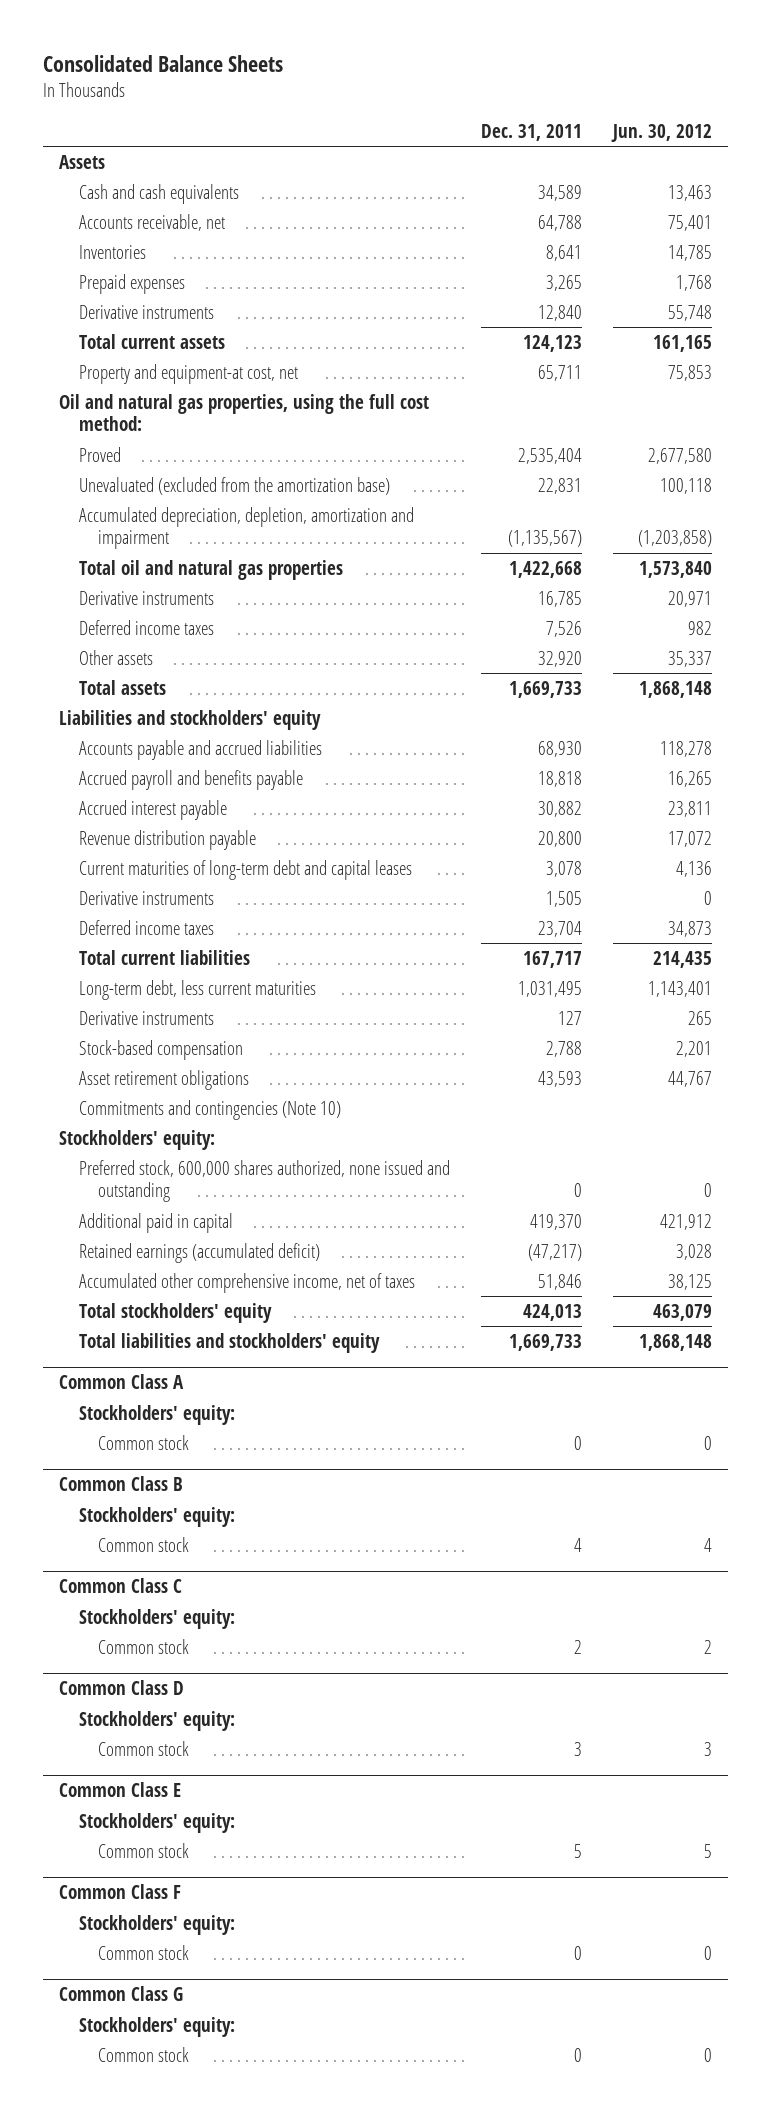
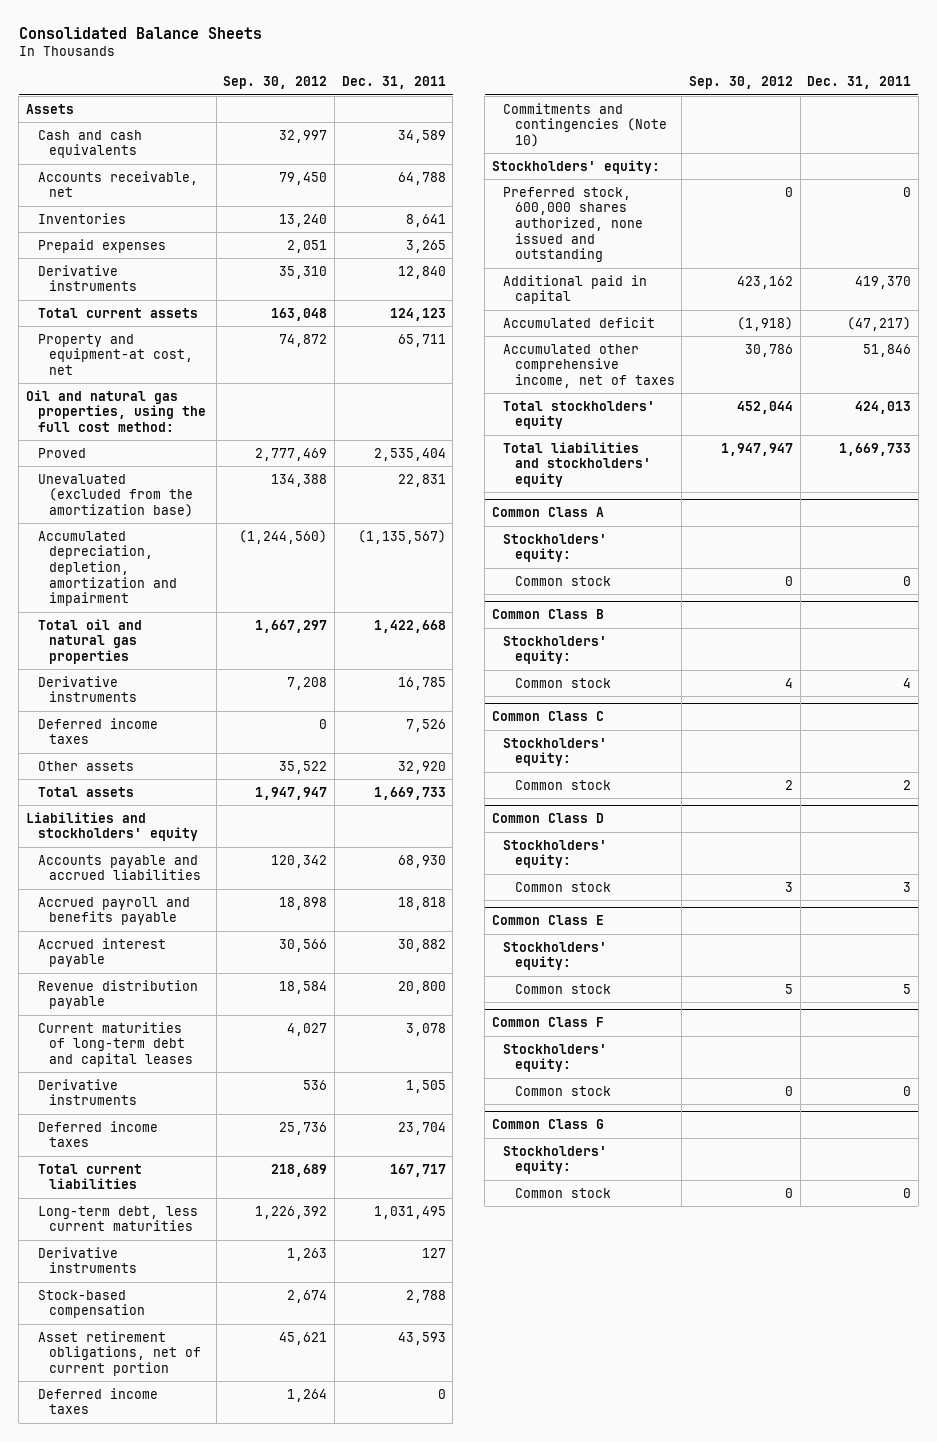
[611,123,713,142] Jun. 30, 2012 -> none
none -> [223,76,328,90] Sep. 30, 2012
[78,1069,249,1090] Asset retirement obligations -> [37,1330,202,1376] Asset retirement obligations, net of current portion
none -> [37,1387,158,1415] Deferred income taxes
[78,1242,320,1263] Retained earnings (accumulated deficit) -> [503,316,656,328] Accumulated deficit

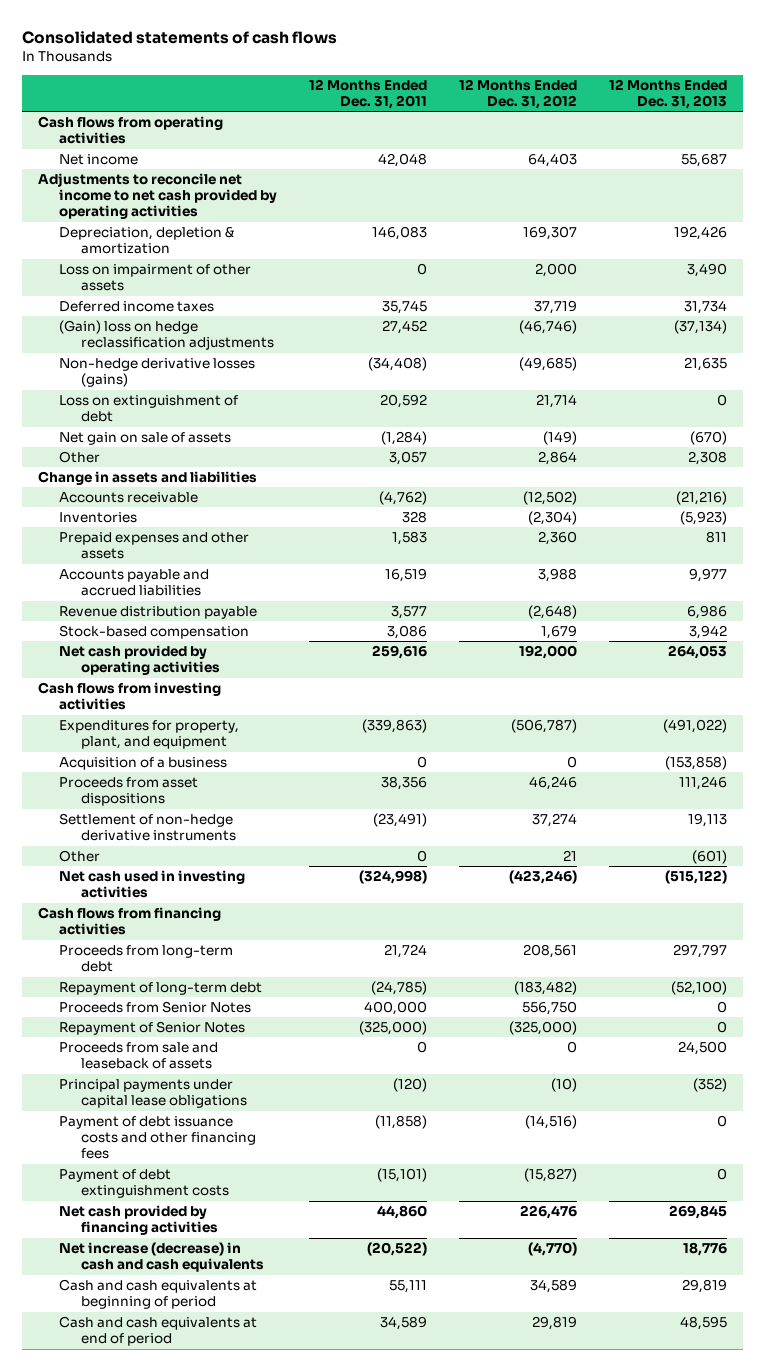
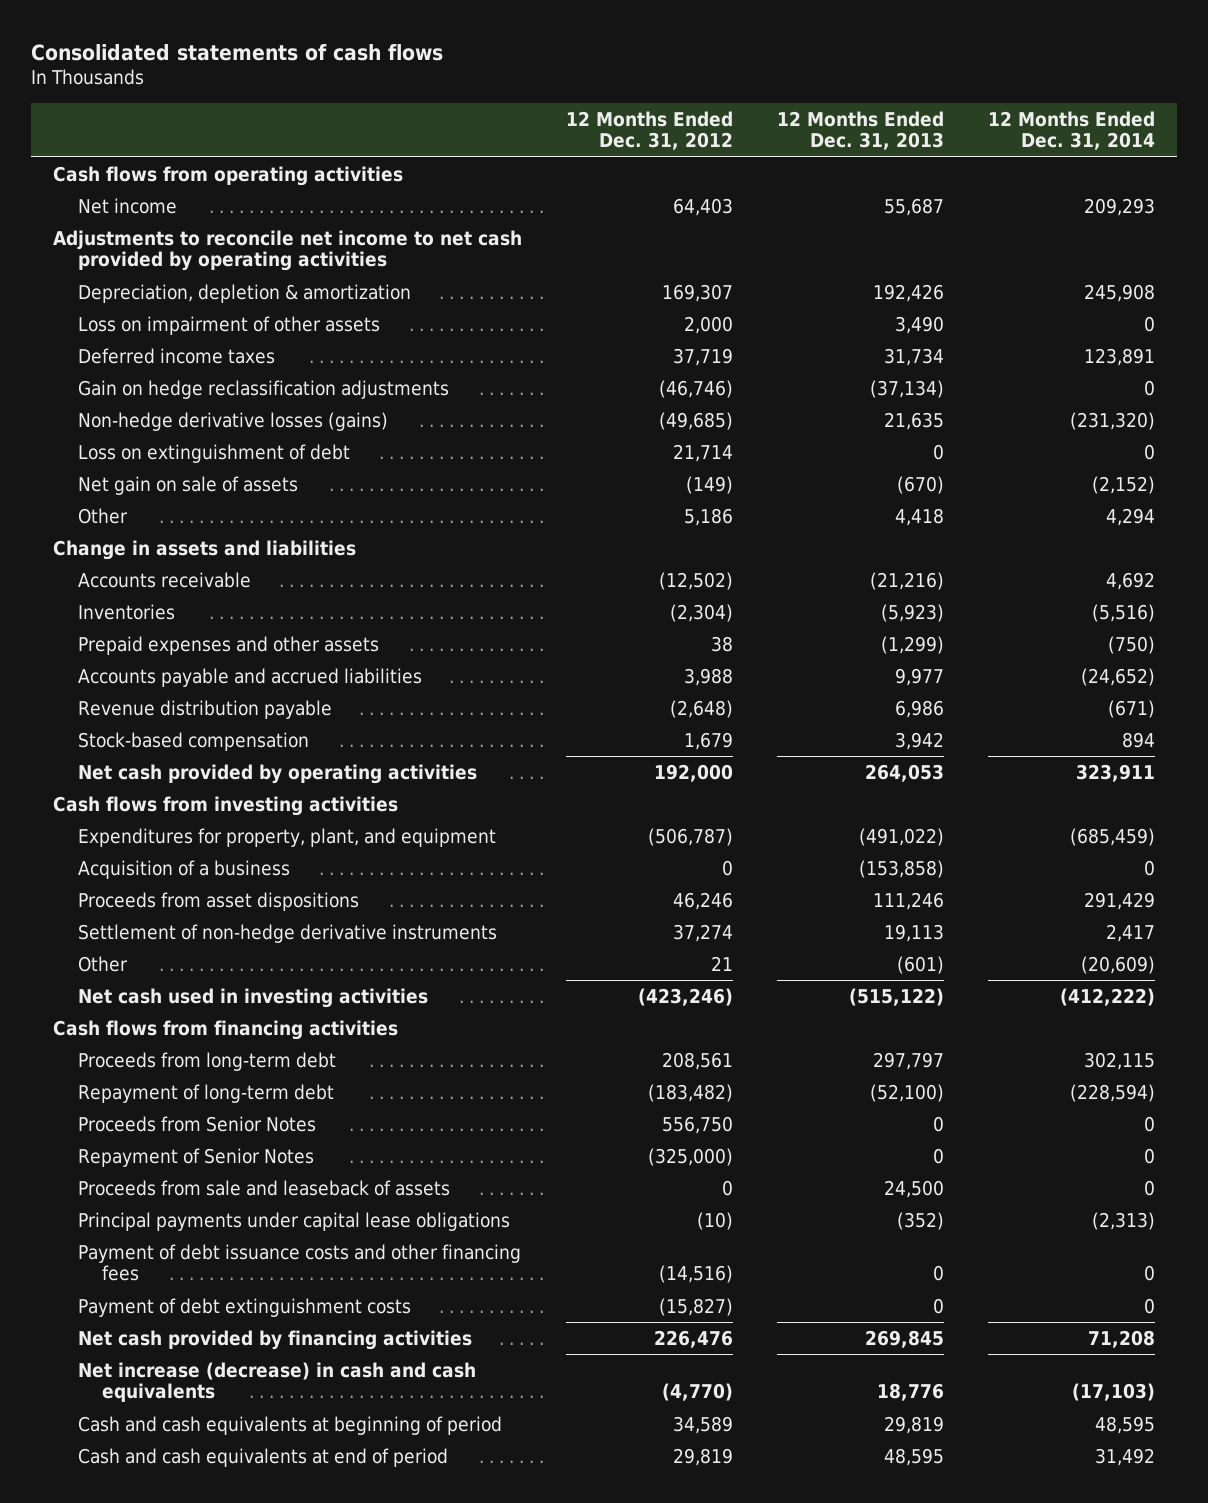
[309,79,428,110] 12 Months Ended Dec. 31, 2011 -> none
none -> [988,110,1156,151] 12 Months Ended Dec. 31, 2014
[59,320,274,351] (Gain) loss on hedge reclassification adjustments -> [77,379,449,399] Gain on hedge reclassification adjustments
[538,451,578,466] 2,864 -> [684,507,734,526] 5,186
[688,451,728,466] 2,308 -> [895,507,945,526] 4,418
[538,531,578,546] 2,360 -> [711,635,734,652] 38
[706,531,728,544] 811 -> [881,635,945,654] (1,299)

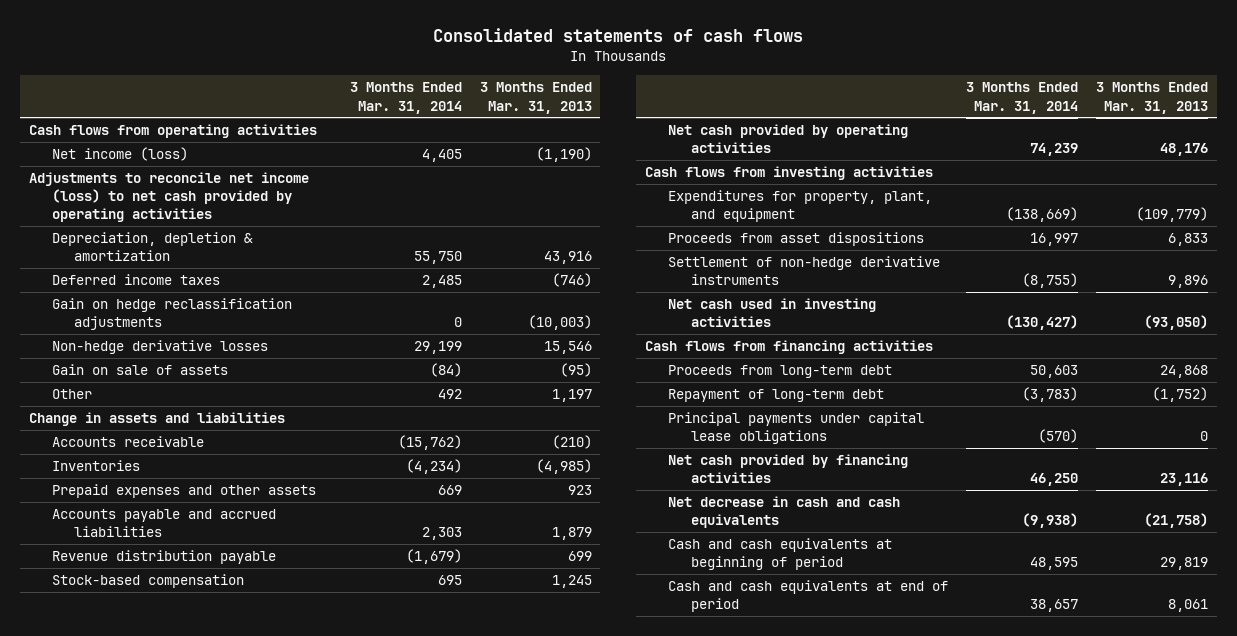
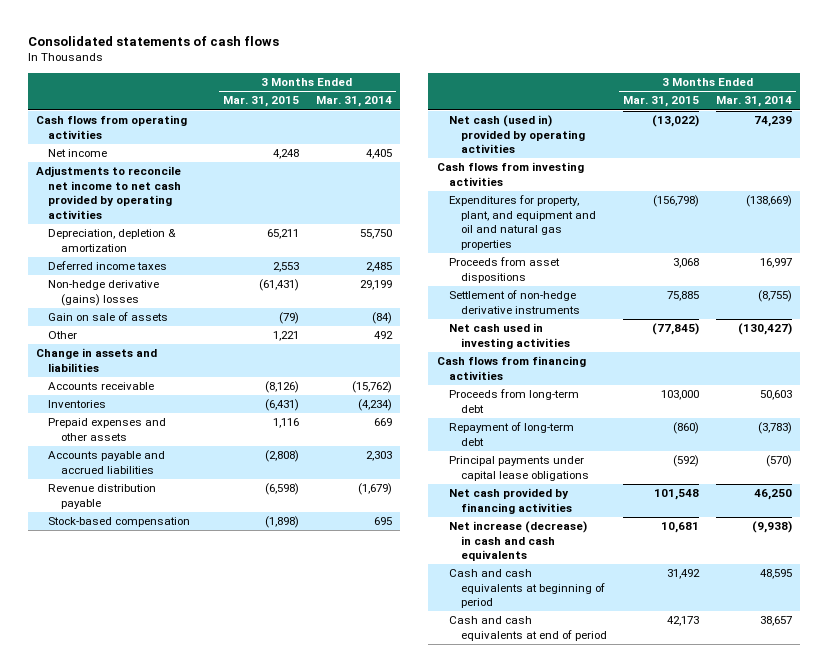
[479,82,592,114] 3 Months Ended Mar. 31, 2013 -> none
none -> [223,96,300,108] Mar. 31, 2015
[51,147,188,162] Net income (loss) -> [48,149,108,158] Net income
[28,172,309,223] Adjustments to reconcile net income (loss) to net cash provided by operating activities -> [36,166,182,219] Adjustments to reconcile net income to net cash provided by operating activities
[51,298,292,331] Gain on hedge reclassification adjustments -> none
[51,340,268,355] Non-hedge derivative losses -> [48,280,160,306] Non-hedge derivative (gains) losses
[667,124,908,154] Net cash provided by operating activities -> [448,115,585,154] Net cash (used in) provided by operating activities
[667,190,932,223] Expenditures for property, plant, and equipment -> [448,195,596,250] Expenditures for property, plant, and equipment and oil and natural gas properties
[667,496,900,529] Net decrease in cash and cash equivalents -> [448,521,587,562] Net increase (decrease) in cash and cash equivalents

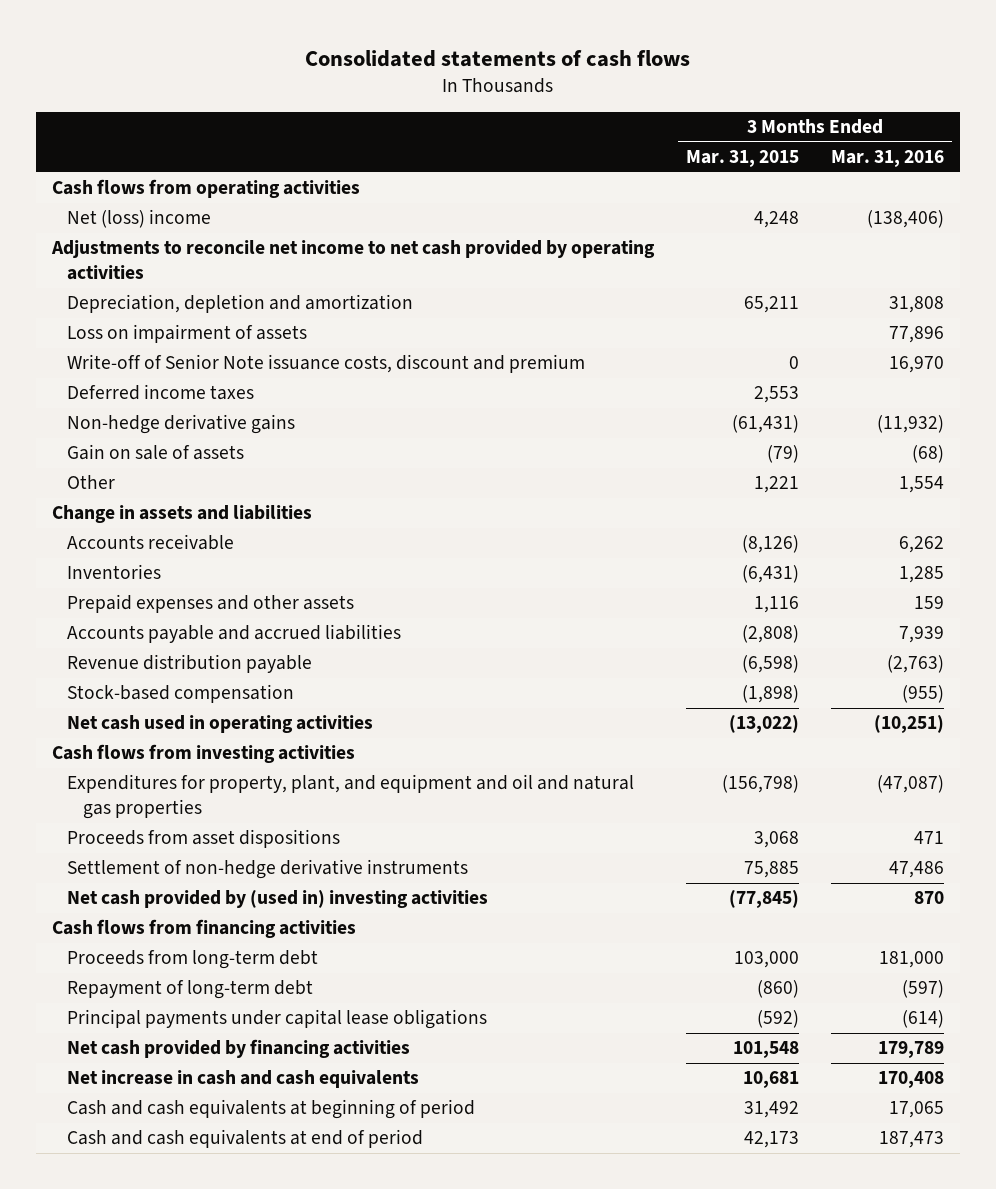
[315,96,392,108] Mar. 31, 2014 -> none
none -> [831,150,945,168] Mar. 31, 2016
[48,149,108,158] Net income -> [67,209,212,229] Net (loss) income
[48,229,177,252] Depreciation, depletion & amortization -> [67,294,414,314] Depreciation, depletion and amortization
none -> [67,324,308,344] Loss on impairment of assets
none -> [67,354,586,374] Write-off of Senior Note issuance costs, discount and premium
[48,280,160,306] Non-hedge derivative (gains) losses -> [67,414,296,435] Non-hedge derivative gains
[448,115,585,154] Net cash (used in) provided by operating activities -> [67,715,374,734] Net cash used in operating activities
[448,323,570,349] Net cash used in investing activities -> [67,890,489,909] Net cash provided by (used in) investing activities
[448,521,587,562] Net increase (decrease) in cash and cash equivalents -> [67,1070,420,1089] Net increase in cash and cash equivalents

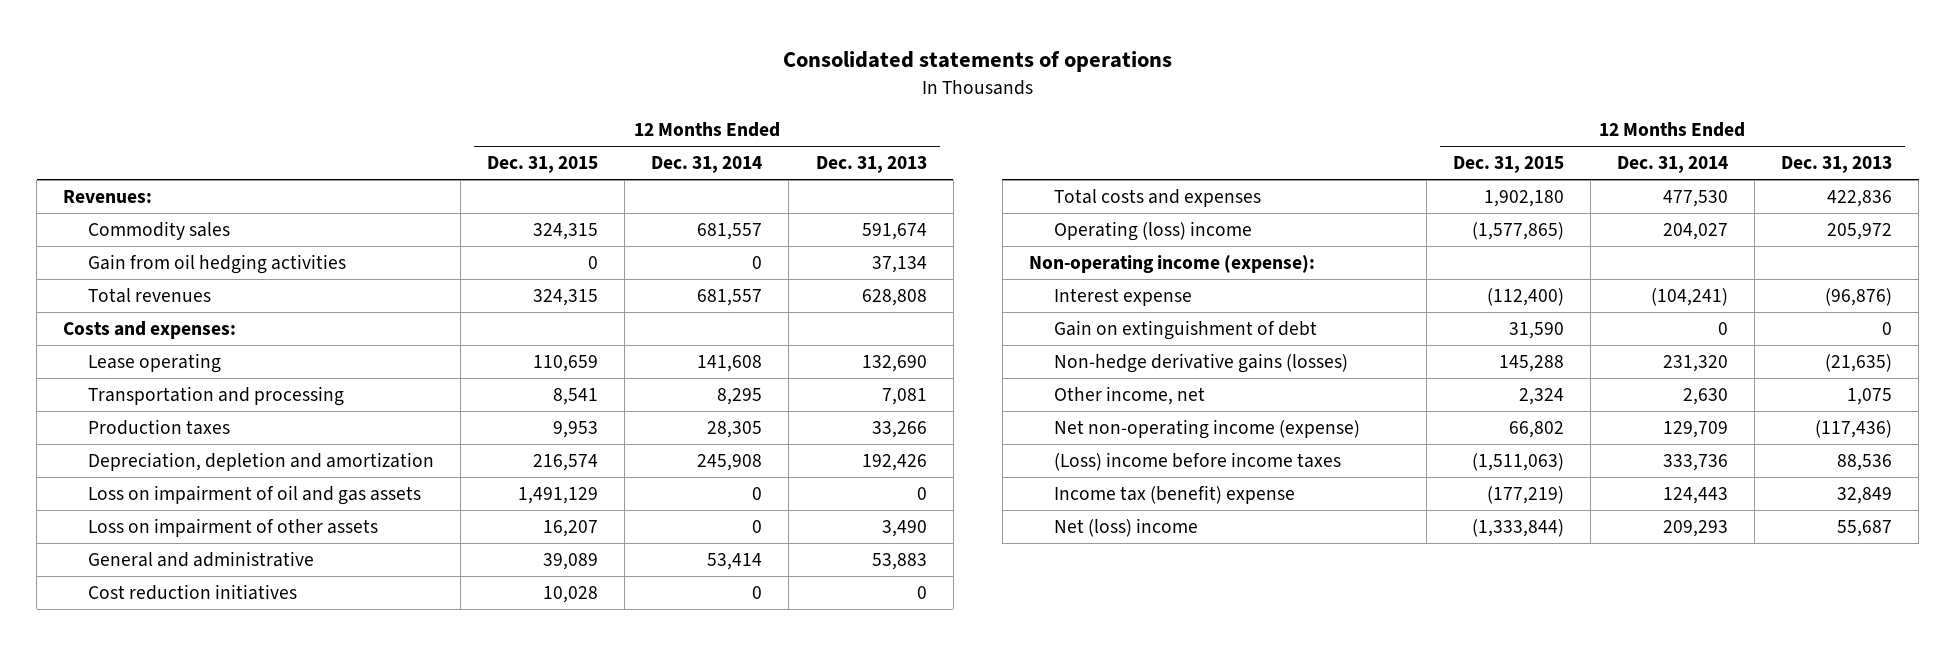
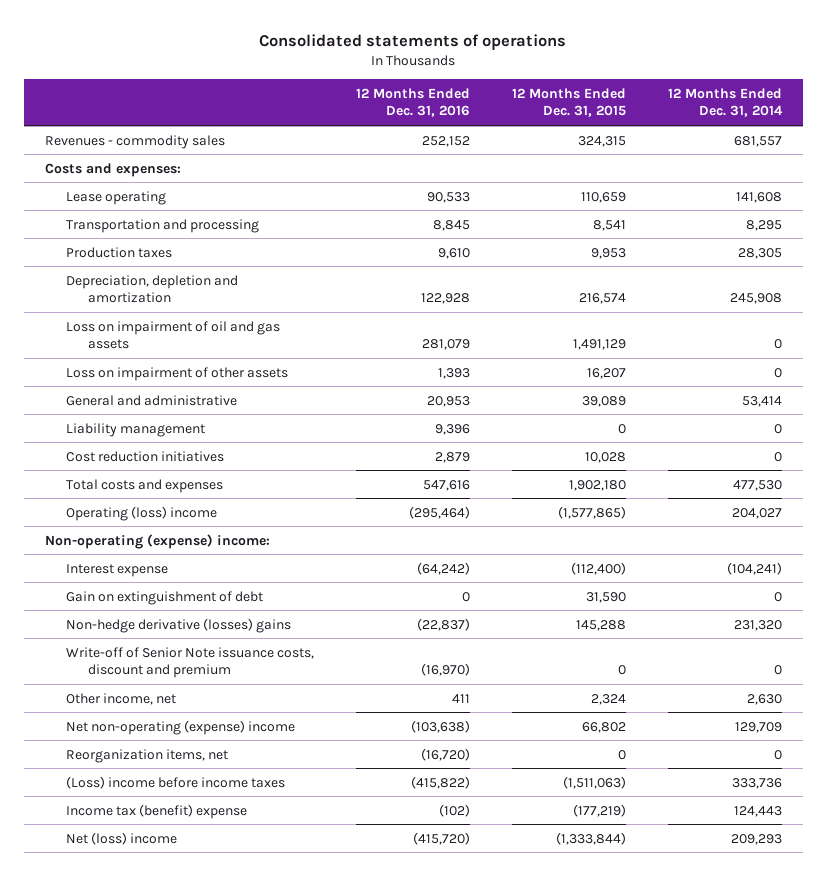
[815,156,927,174] Dec. 31, 2013 -> none
none -> [356,87,471,118] 12 Months Ended Dec. 31, 2016
[63,189,153,203] Revenues: -> none
[88,253,347,274] Gain from oil hedging activities -> none
[88,287,212,303] Total revenues -> none
[88,220,231,240] Commodity sales -> [44,134,225,149] Revenues - commodity sales
none -> [66,422,206,437] Liability management
[1028,254,1315,273] Non-operating income (expense): -> [44,533,270,549] Non-operating (expense) income:
[1053,352,1348,373] Non-hedge derivative gains (losses) -> [66,617,292,633] Non-hedge derivative (losses) gains
none -> [66,646,315,679] Write-off of Senior Note issuance costs, discount and premium
[1053,418,1360,439] Net non-operating income (expense) -> [66,719,296,735] Net non-operating (expense) income
none -> [66,748,229,763] Reorganization items, net

